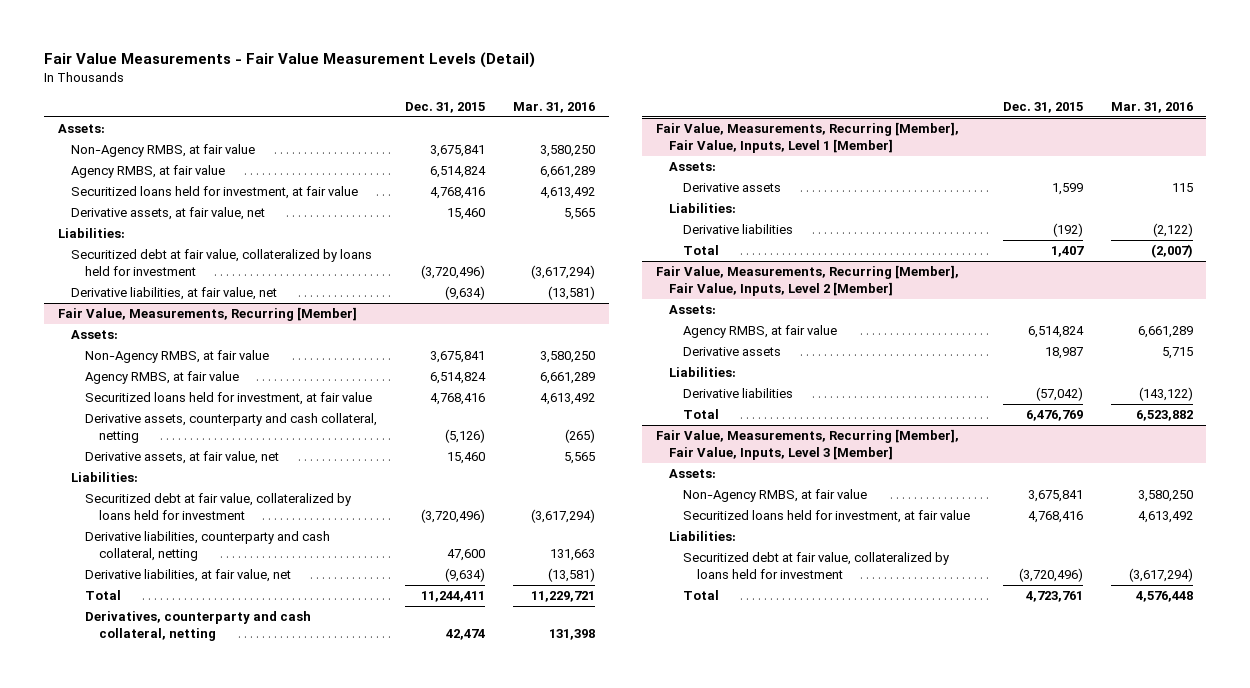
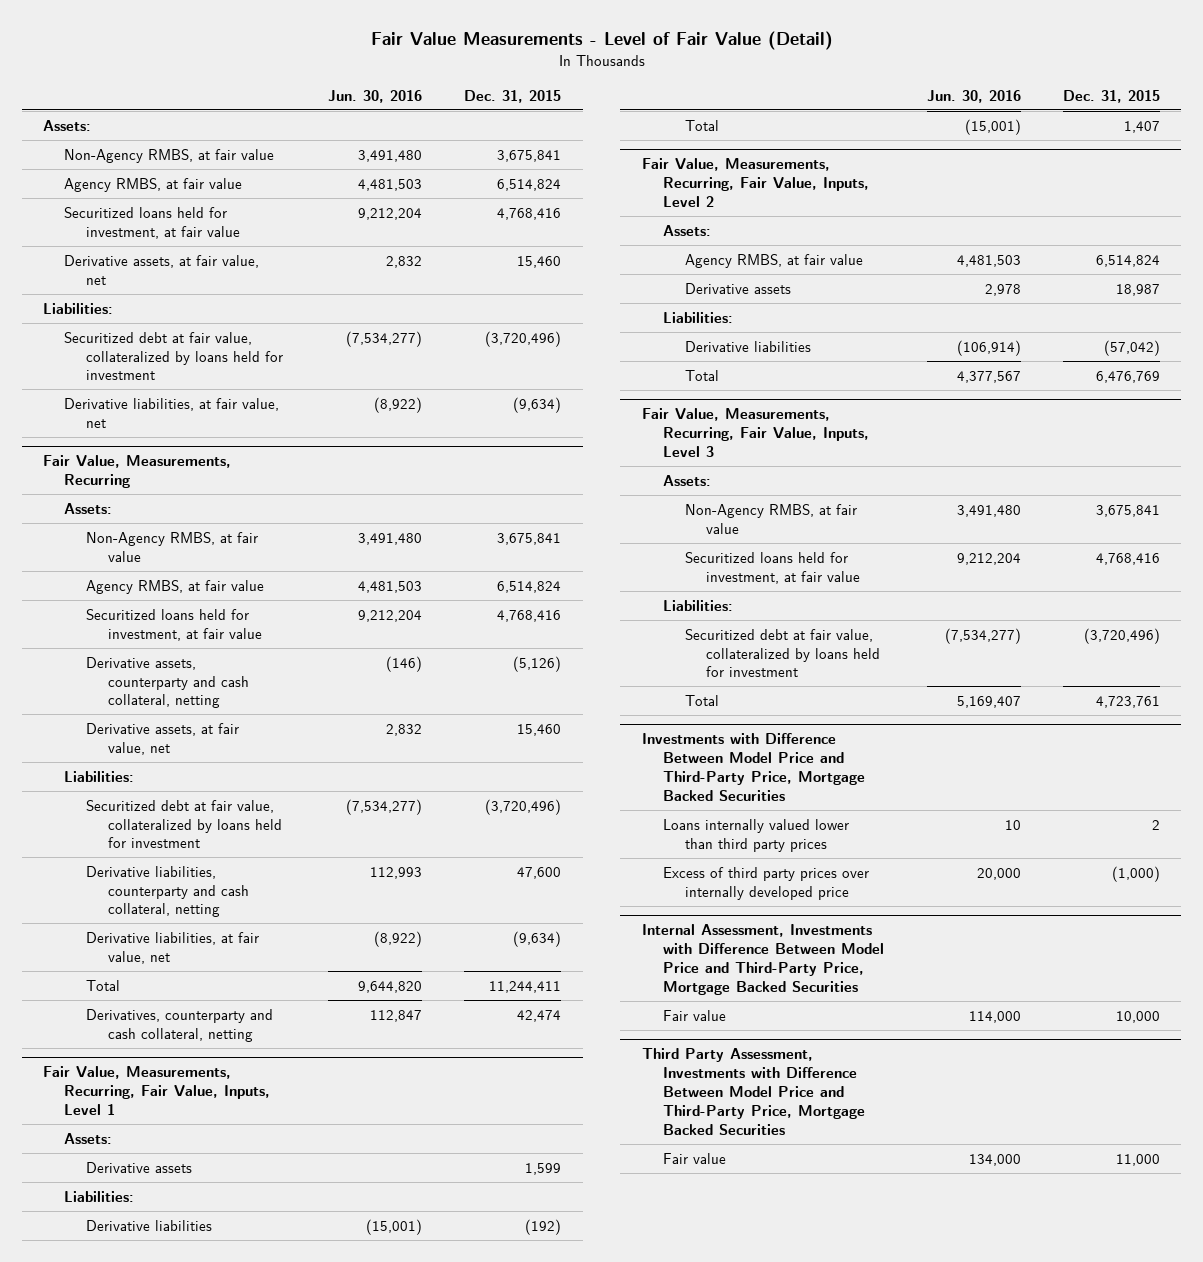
[43,52,535,69] Fair Value Measurements - Fair Value Measurement Levels (Detail) -> [370,31,833,51] Fair Value Measurements - Level of Fair Value (Detail)
[512,101,595,113] Mar. 31, 2016 -> none
none -> [327,89,422,103] Jun. 30, 2016
[57,307,357,322] Fair Value, Measurements, Recurring [Member] -> [42,455,231,489] Fair Value, Measurements, Recurring
[655,122,959,153] Fair Value, Measurements, Recurring [Member], Fair Value, Inputs, Level 1 [Member] -> [42,1066,271,1115] Fair Value, Measurements, Recurring, Fair Value, Inputs, Level 1
[655,265,959,296] Fair Value, Measurements, Recurring [Member], Fair Value, Inputs, Level 2 [Member] -> [641,158,870,207] Fair Value, Measurements, Recurring, Fair Value, Inputs, Level 2
[655,429,959,460] Fair Value, Measurements, Recurring [Member], Fair Value, Inputs, Level 3 [Member] -> [641,408,870,457] Fair Value, Measurements, Recurring, Fair Value, Inputs, Level 3
none -> [641,733,866,801] Investments with Difference Between Model Price and Third-Party Price, Mortgage Backed Securities
none -> [663,818,850,852] Loans internally valued lower than third party prices
none -> [663,866,870,900] Excess of third party prices over internally developed price
none -> [641,924,885,995] Internal Assessment, Investments with Difference Between Model Price and Third-Party Price, Mortgage Backed Securities
none -> [663,1009,727,1021] Fair value
none -> [641,1048,866,1135] Third Party Assessment, Investments with Difference Between Model Price and Third-Party Price, Mortgage Backed Securities
none -> [663,1152,727,1164] Fair value

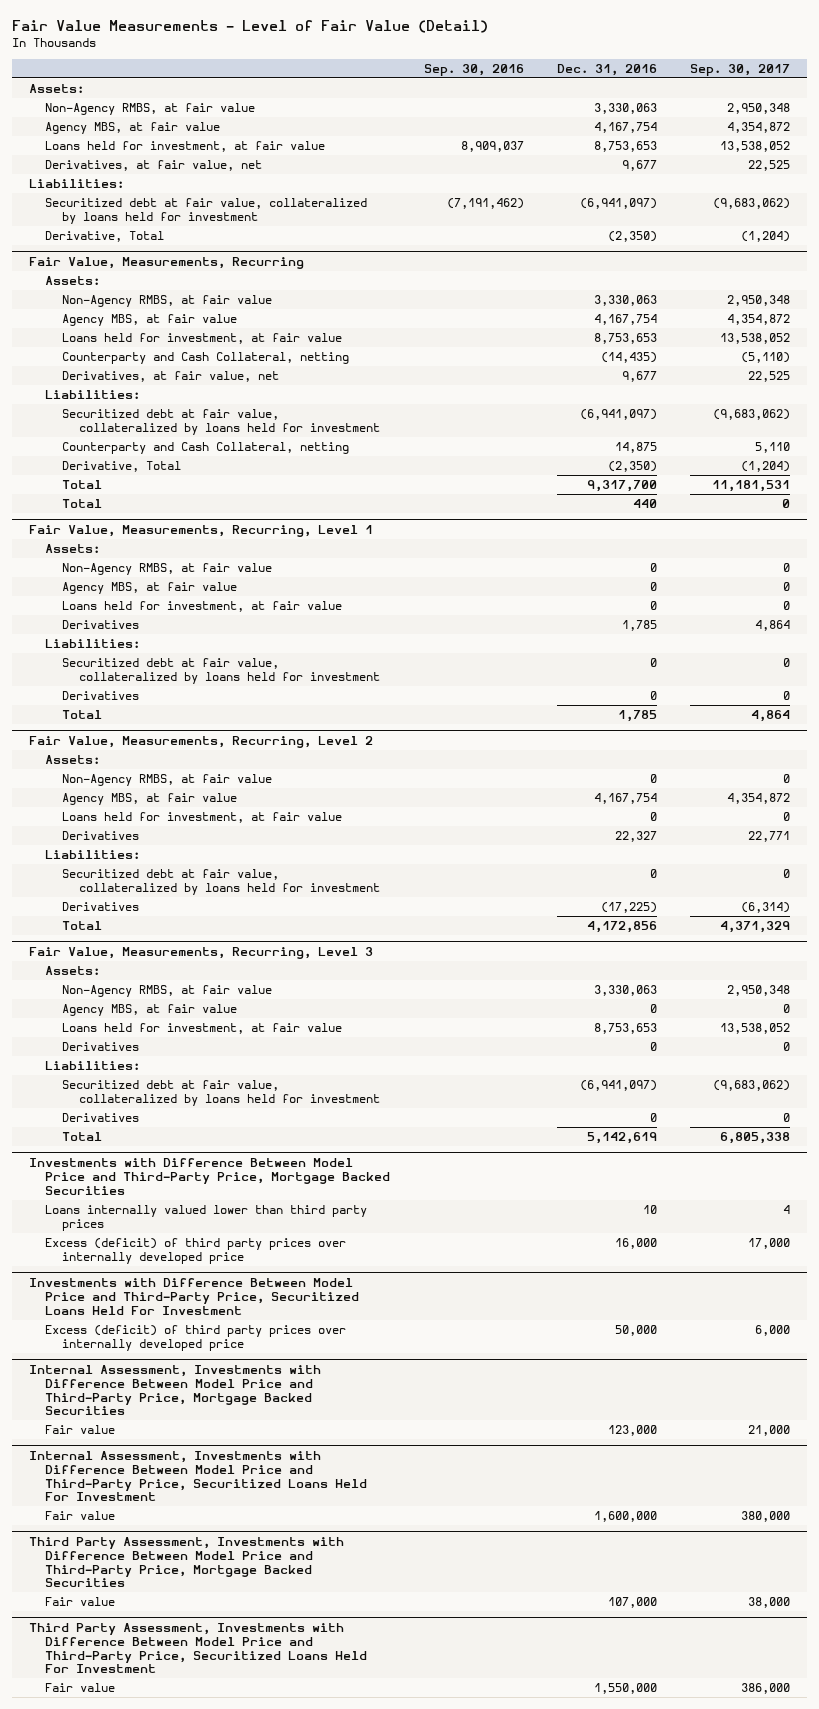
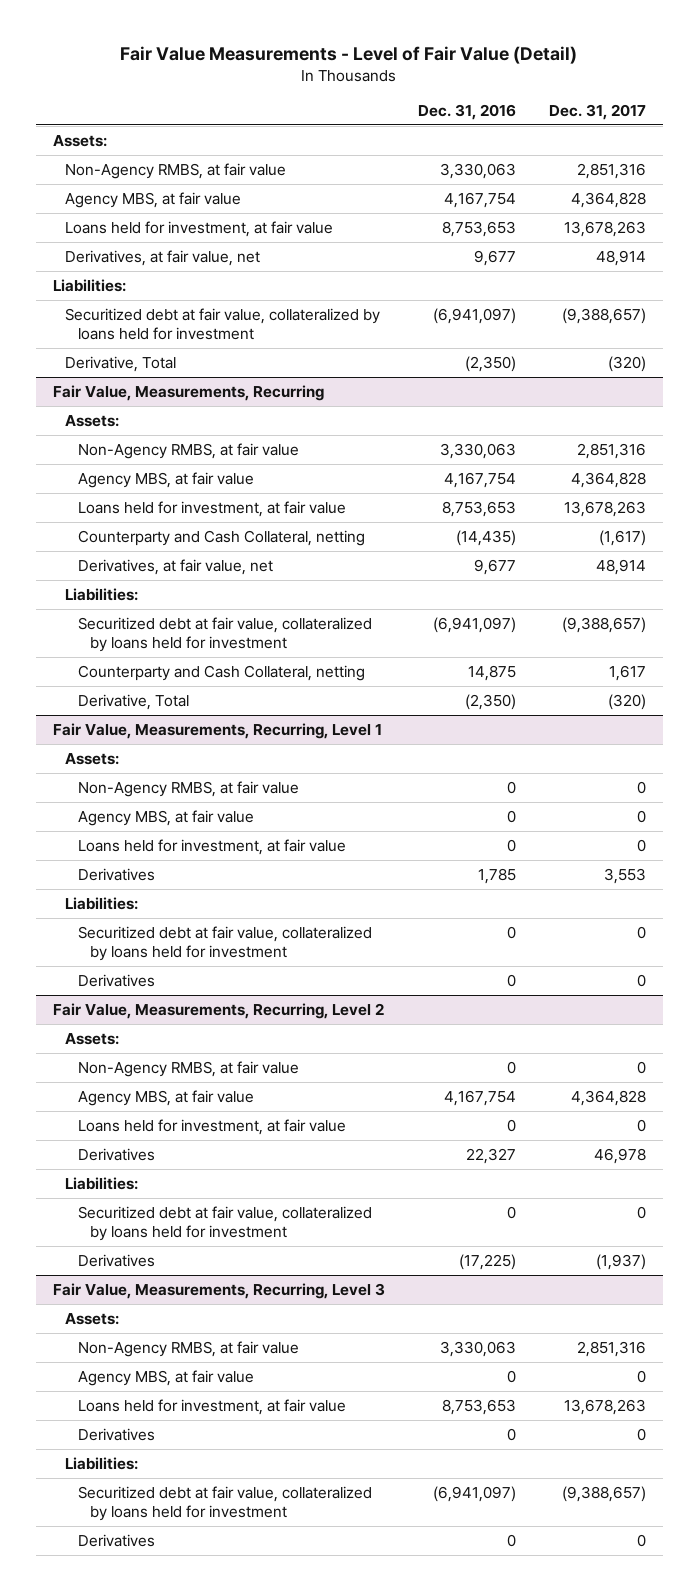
[423,63,524,76] Sep. 30, 2016 -> none
[690,63,791,76] Sep. 30, 2017 -> none
none -> [549,104,647,121] Dec. 31, 2017
[61,480,102,490] Total -> none
[61,499,102,509] Total -> none
[61,710,102,720] Total -> none
[61,921,102,931] Total -> none
[61,1132,102,1142] Total -> none
[28,1158,391,1195] Investments with Difference Between Model Price and Third-Party Price, Mortgage Backed Securities -> none
[45,1205,368,1231] Loans internally valued lower than third party prices -> none
[45,1238,347,1264] Excess (deficit) of third party prices over internally developed price -> none
[28,1278,360,1315] Investments with Difference Between Model Price and Third-Party Price, Securitized Loans Held For Investment -> none
[45,1325,347,1351] Excess (deficit) of third party prices over internally developed price -> none
[28,1365,321,1416] Internal Assessment, Investments with Difference Between Model Price and Third-Party Price, Mortgage Backed Securities -> none
[45,1425,116,1435] Fair value -> none
[28,1451,368,1502] Internal Assessment, Investments with Difference Between Model Price and Third-Party Price, Securitized Loans Held For Investment -> none
[45,1511,116,1521] Fair value -> none
[28,1537,344,1588] Third Party Assessment, Investments with Difference Between Model Price and Third-Party Price, Mortgage Backed Securities -> none
[45,1597,116,1607] Fair value -> none
[28,1623,368,1674] Third Party Assessment, Investments with Difference Between Model Price and Third-Party Price, Securitized Loans Held For Investment -> none
[45,1683,116,1693] Fair value -> none

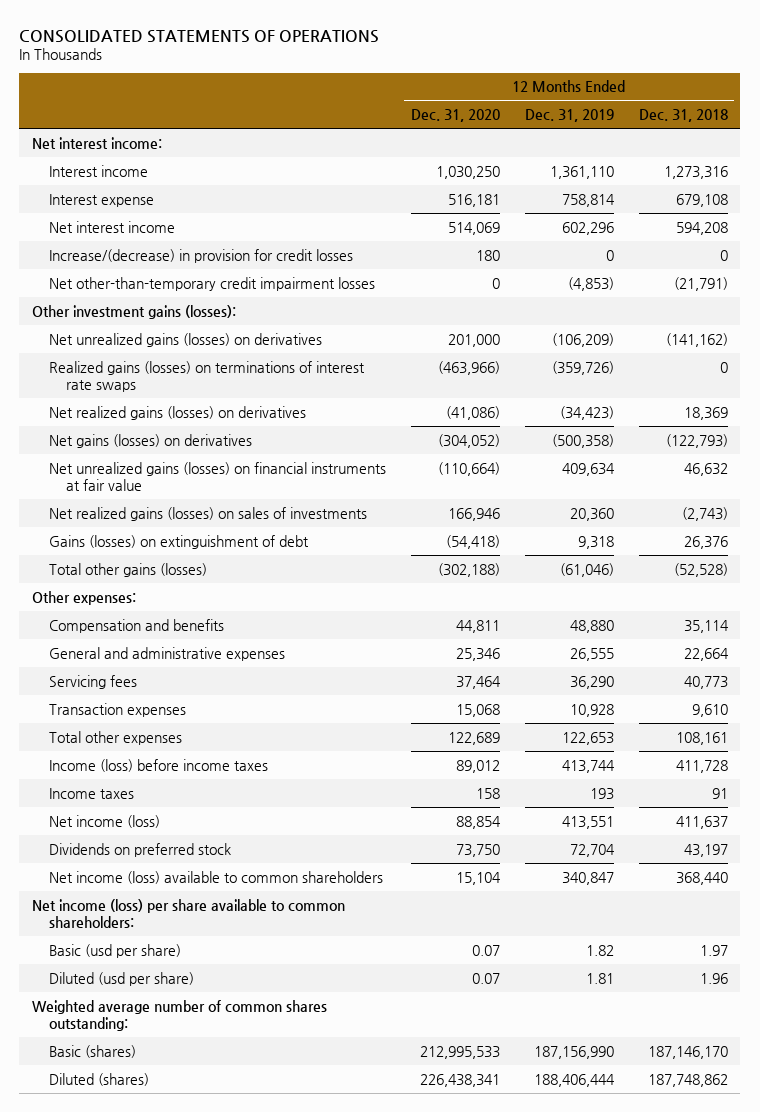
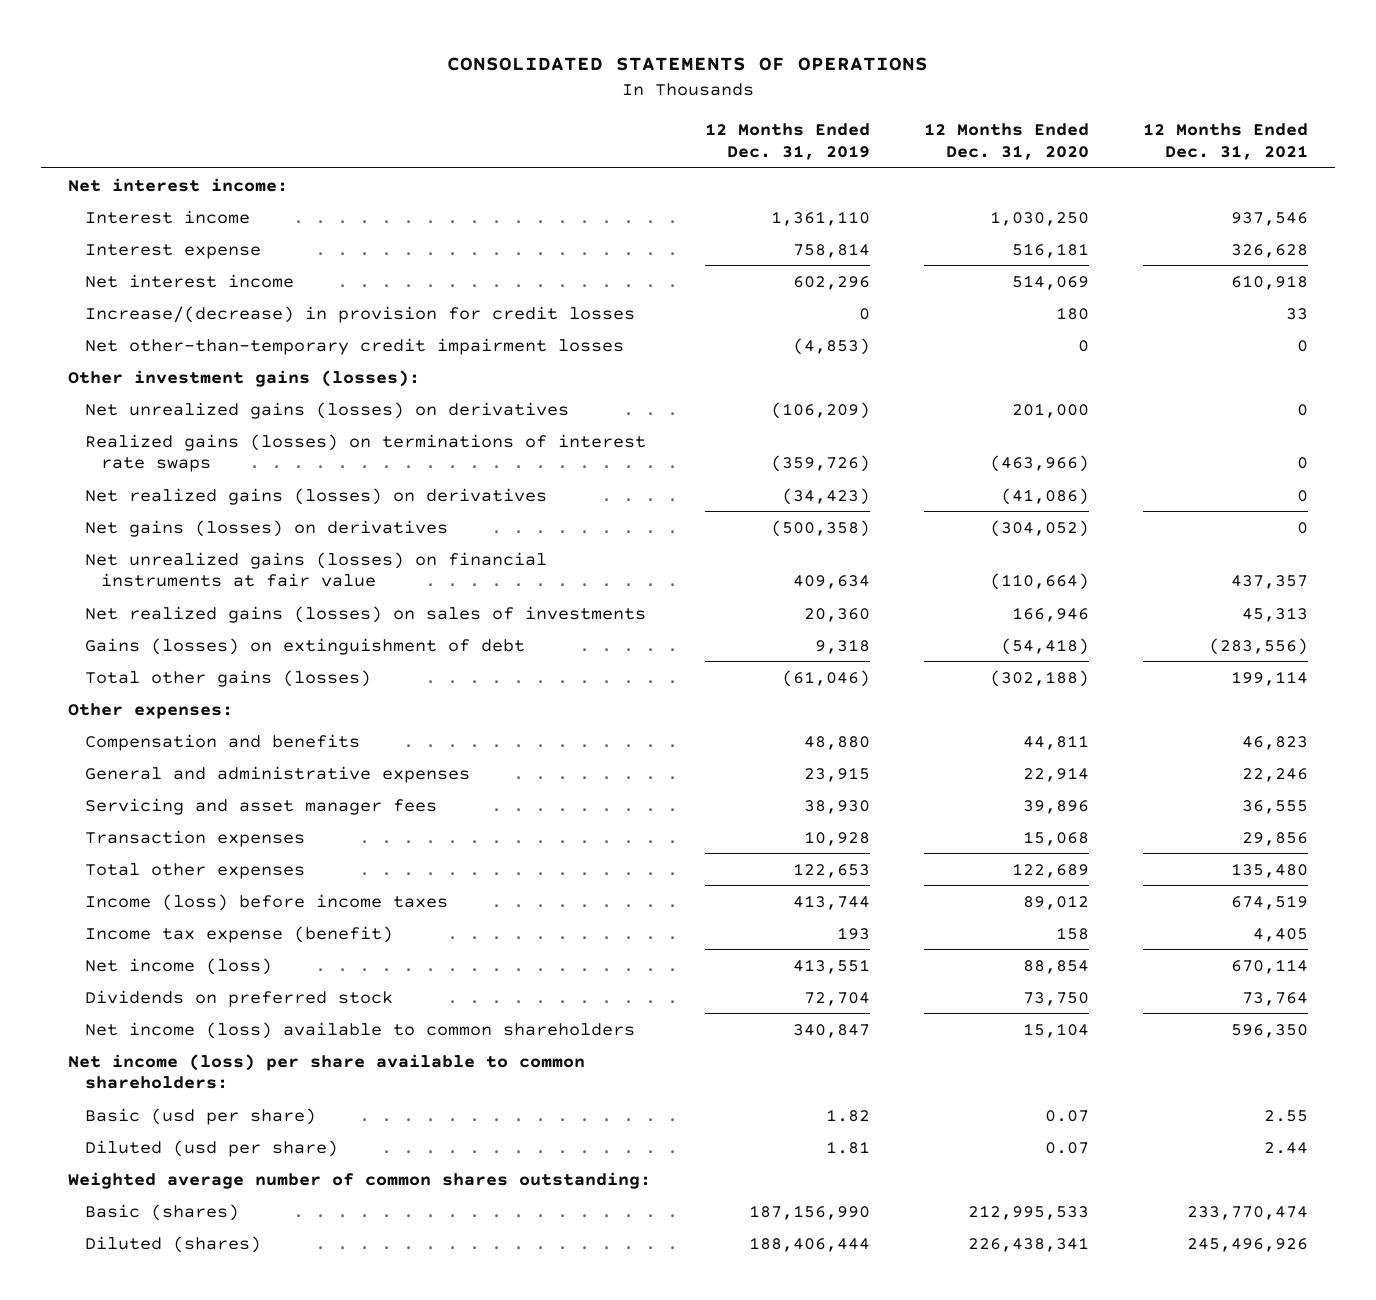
[638,109,728,123] Dec. 31, 2018 -> none
none -> [1142,123,1308,160] 12 Months Ended Dec. 31, 2021
[455,647,500,661] 25,346 -> [1022,766,1089,782] 22,914
[569,647,614,661] 26,555 -> [804,766,871,782] 23,915
[48,674,137,689] Servicing fees -> [84,797,437,815] Servicing and asset manager fees
[455,675,501,689] 37,464 -> [1022,799,1089,814] 39,896
[569,675,614,689] 36,290 -> [804,799,871,814] 38,930
[48,787,134,799] Income taxes -> [84,925,393,943] Income tax expense (benefit)

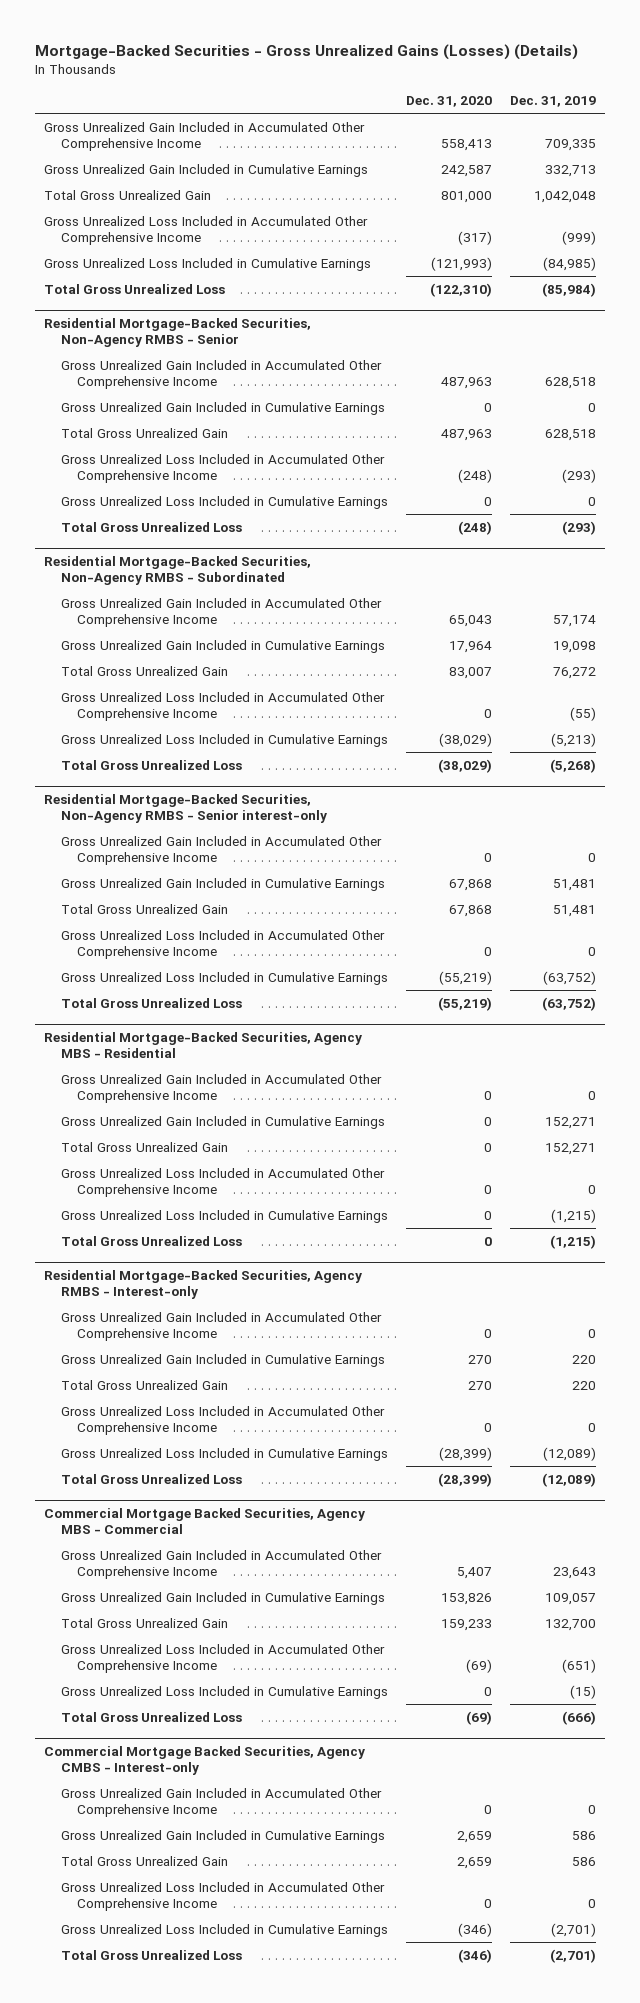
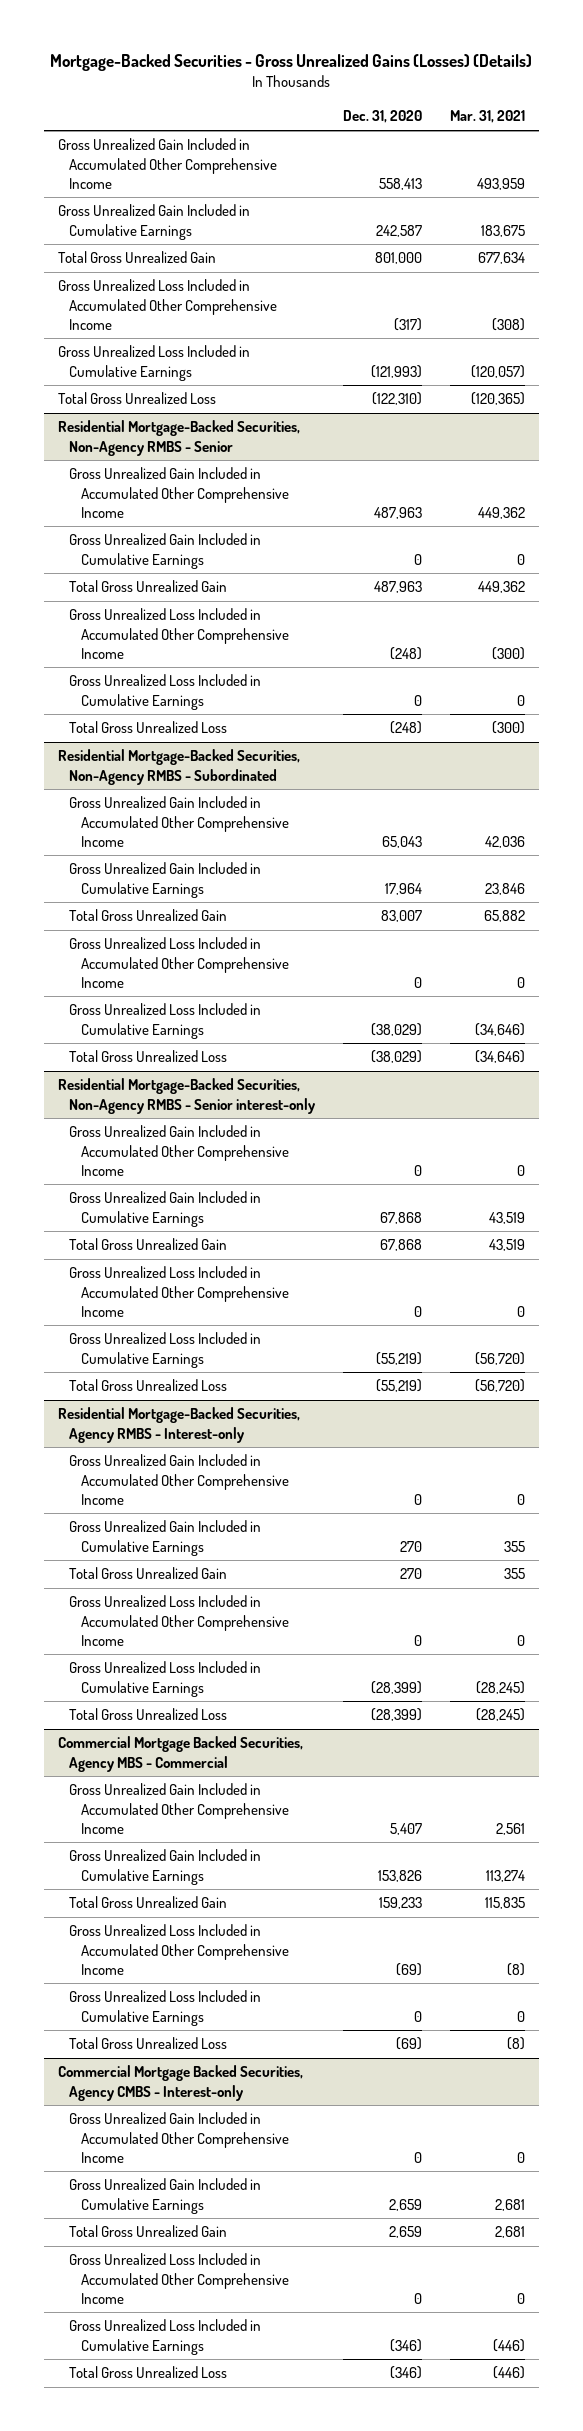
[509,96,596,108] Dec. 31, 2019 -> none
none -> [449,110,525,124] Mar. 31, 2021
[44,1031,363,1059] Residential Mortgage-Backed Securities, Agency MBS - Residential -> none
[60,1073,382,1103] Gross Unrealized Gain Included in Accumulated Other Comprehensive Income -> none
[60,1115,385,1129] Gross Unrealized Gain Included in Cumulative Earnings -> none
[60,1141,228,1152] Total Gross Unrealized Gain -> none
[60,1167,385,1197] Gross Unrealized Loss Included in Accumulated Other Comprehensive Income -> none
[60,1209,388,1223] Gross Unrealized Loss Included in Cumulative Earnings -> none
[60,1235,242,1246] Total Gross Unrealized Loss -> none

